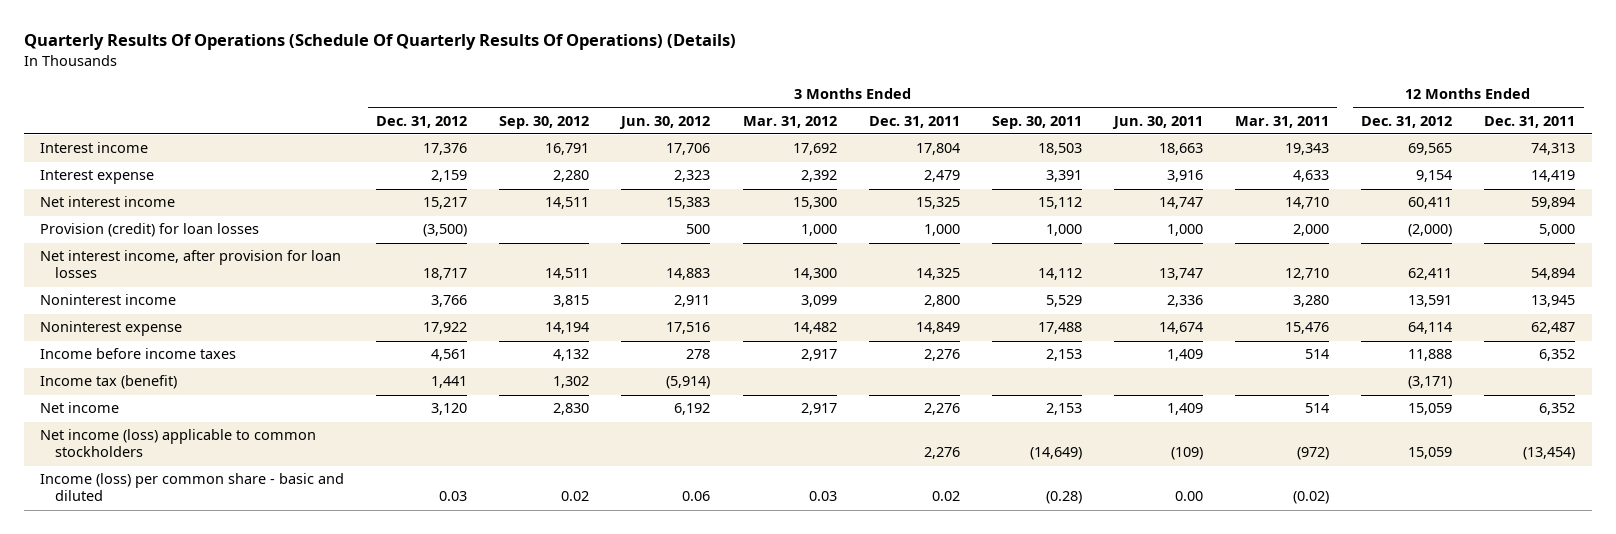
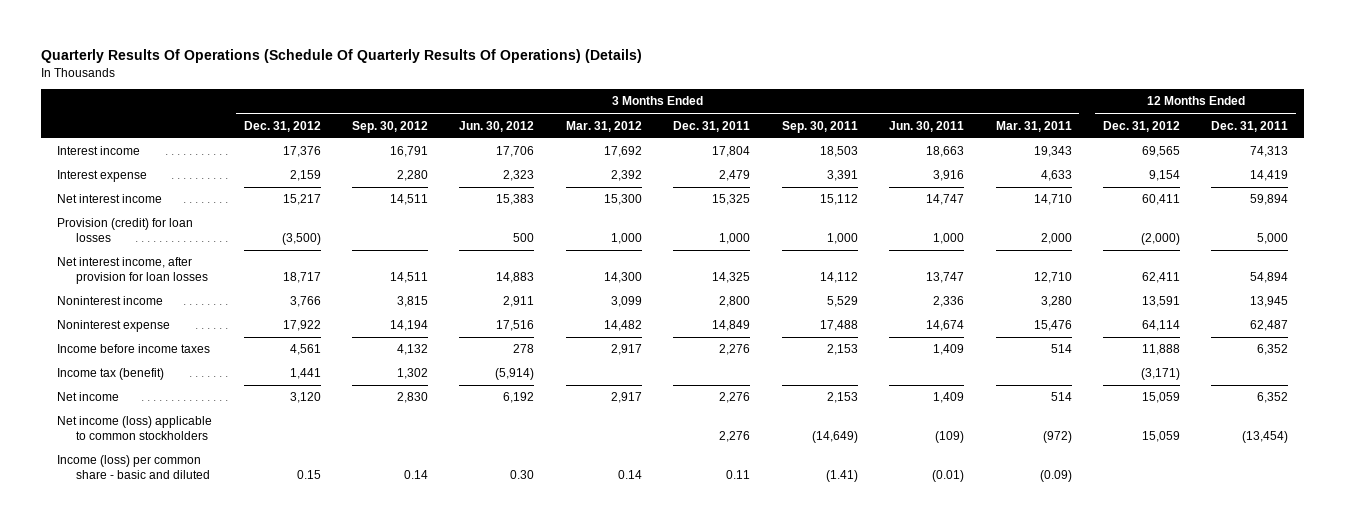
[439,491,468,502] 0.03 -> [296,470,321,480] 0.15
[561,491,590,502] 0.02 -> [403,470,428,480] 0.14
[682,491,711,502] 0.06 -> [510,470,535,480] 0.30
[808,491,837,502] 0.03 -> [617,470,642,480] 0.14
[931,491,960,502] 0.02 -> [726,470,751,480] 0.11
[1045,491,1082,505] (0.28) -> [825,470,858,483] (1.41)
[1175,491,1204,502] 0.00 -> [932,470,965,483] (0.01)
[1293,491,1330,505] (0.02) -> [1039,470,1072,483] (0.09)

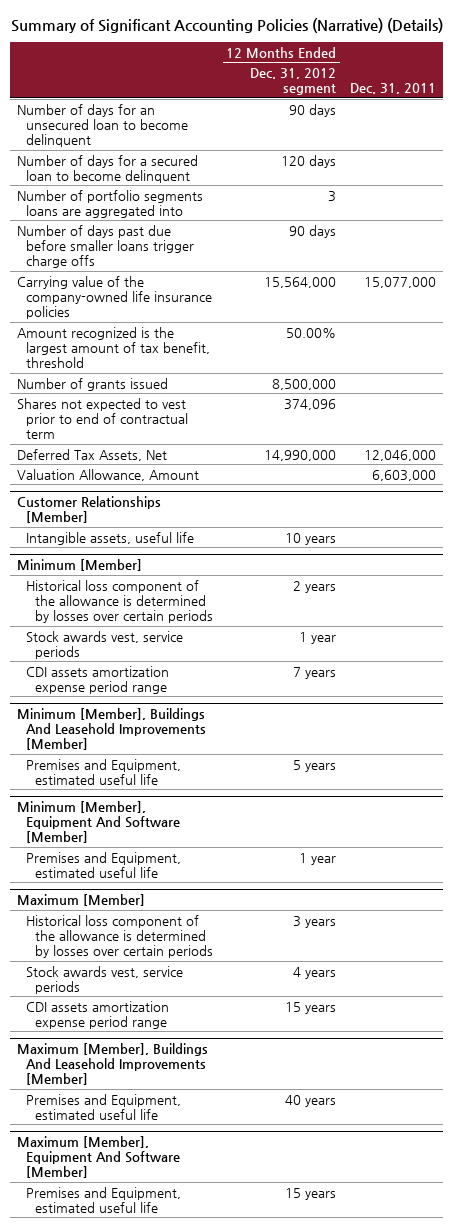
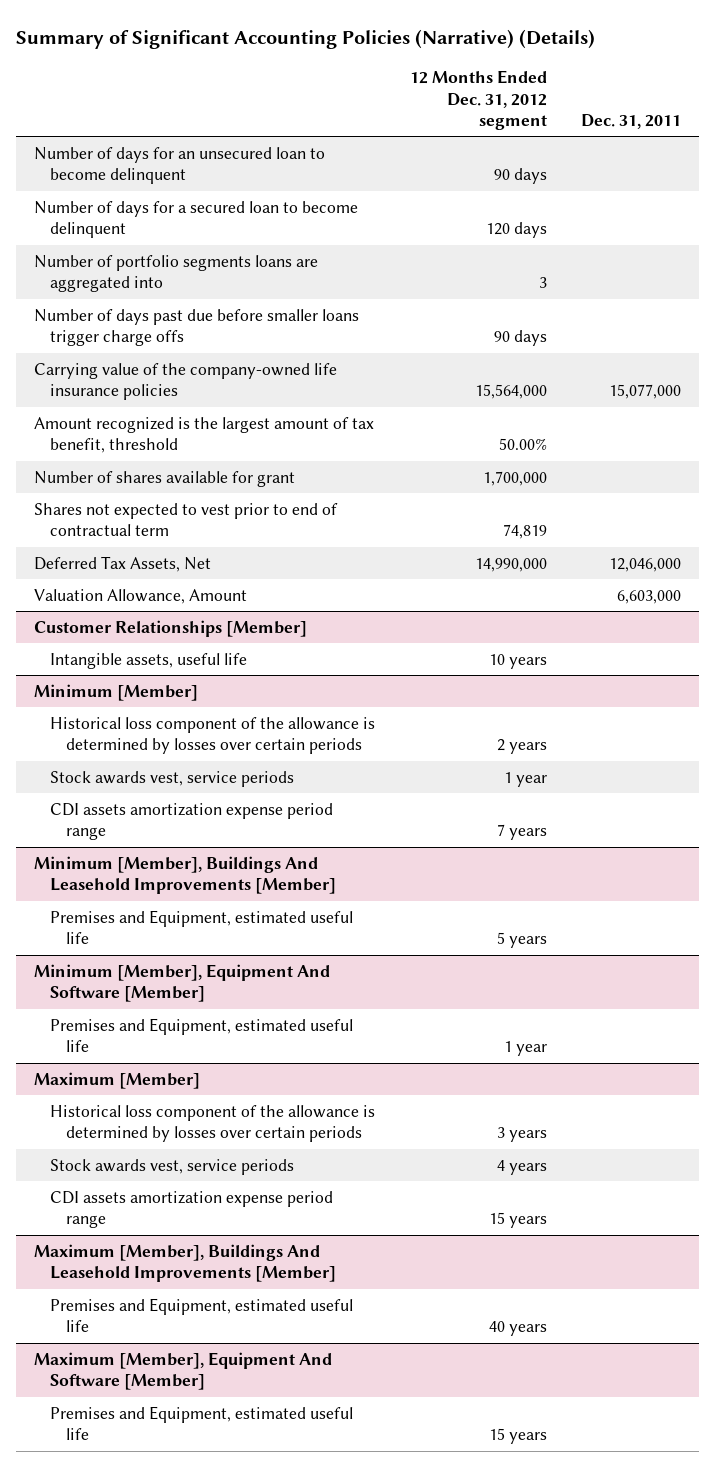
[17,377,169,391] Number of grants issued -> [33,470,295,487] Number of shares available for grant
[272,378,337,390] 8,500,000 -> [482,470,547,486] 1,700,000
[284,398,337,410] 374,096 -> [502,524,547,540] 74,819

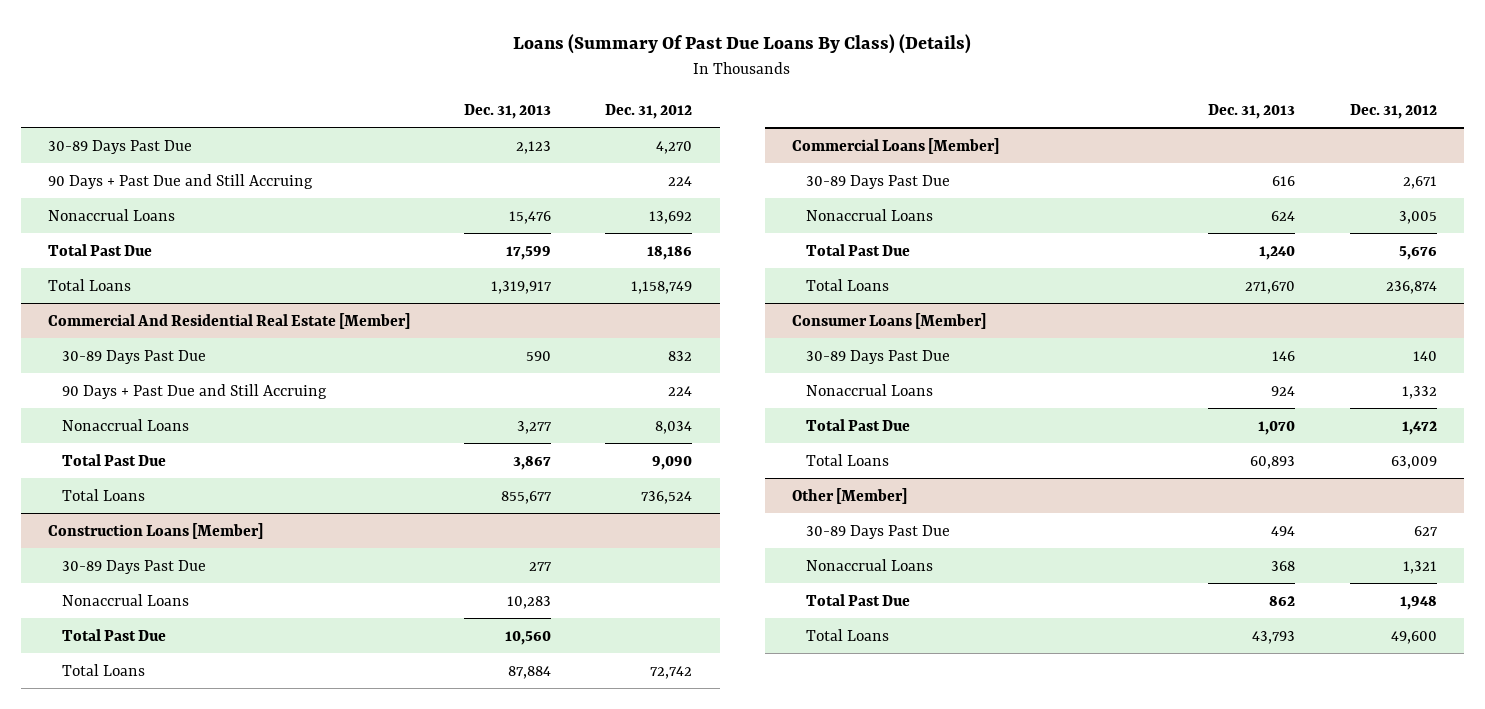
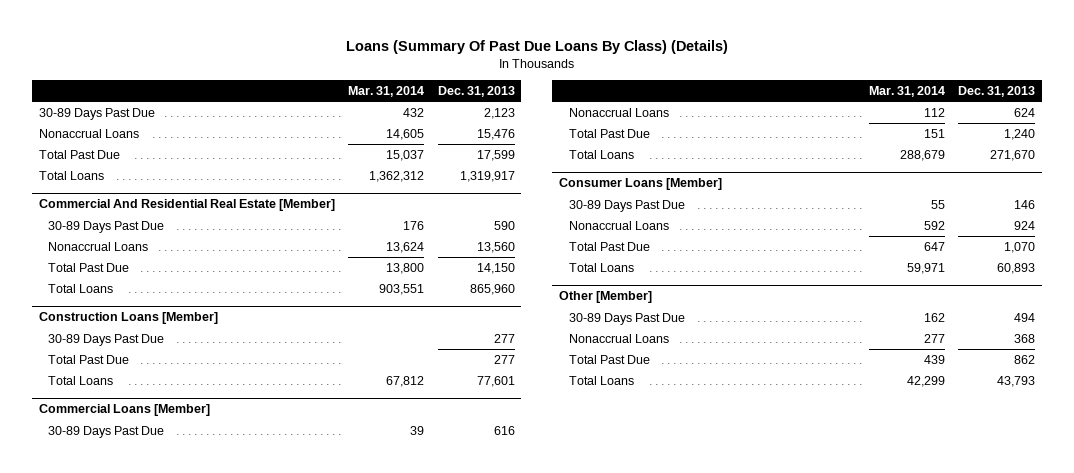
[605,103,693,119] Dec. 31, 2012 -> none
none -> [348,86,425,98] Mar. 31, 2014
[48,173,314,189] 90 Days + Past Due and Still Accruing -> none
[61,383,327,399] 90 Days + Past Due and Still Accruing -> none
[517,420,553,434] 3,277 -> [476,241,515,253] 13,560
[513,455,552,470] 3,867 -> [476,262,515,274] 14,150
[501,490,553,504] 855,677 -> [469,283,515,295] 865,960
[61,593,189,606] Nonaccrual Loans -> none
[505,630,552,645] 10,560 -> [493,354,515,364] 277
[508,665,552,679] 87,884 -> [476,375,515,387] 77,601

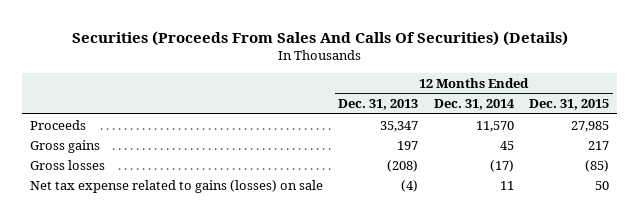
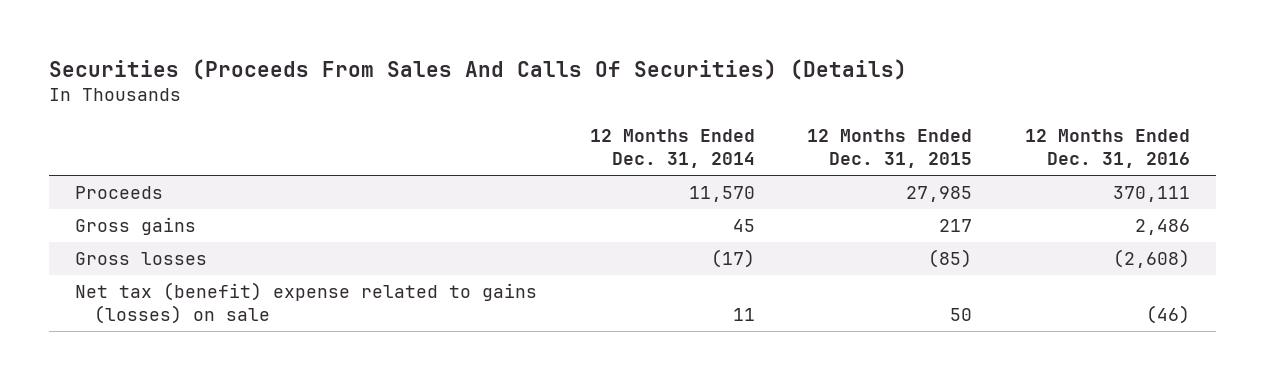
[338,99,419,111] Dec. 31, 2013 -> none
none -> [1024,129,1190,169] 12 Months Ended Dec. 31, 2016
[29,179,323,193] Net tax expense related to gains (losses) on sale -> [74,281,537,324] Net tax (benefit) expense related to gains (losses) on sale

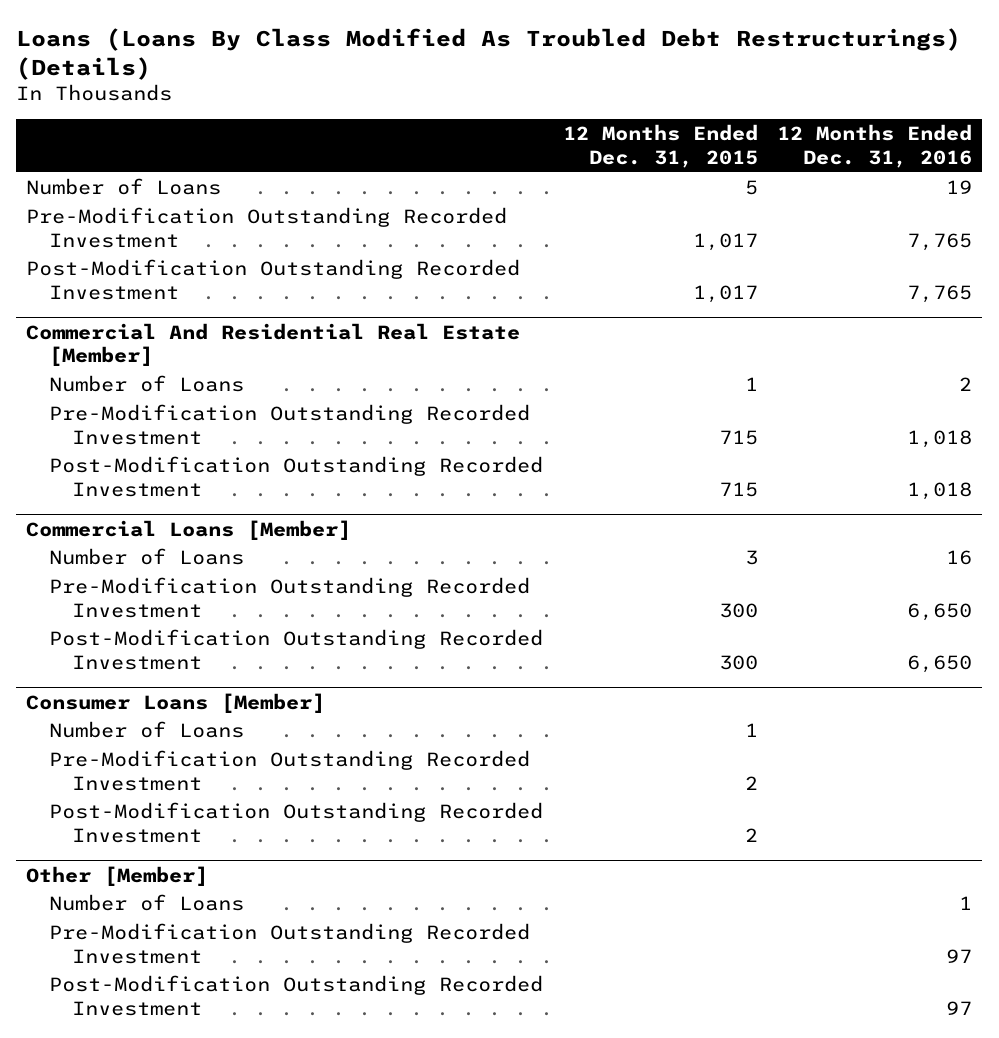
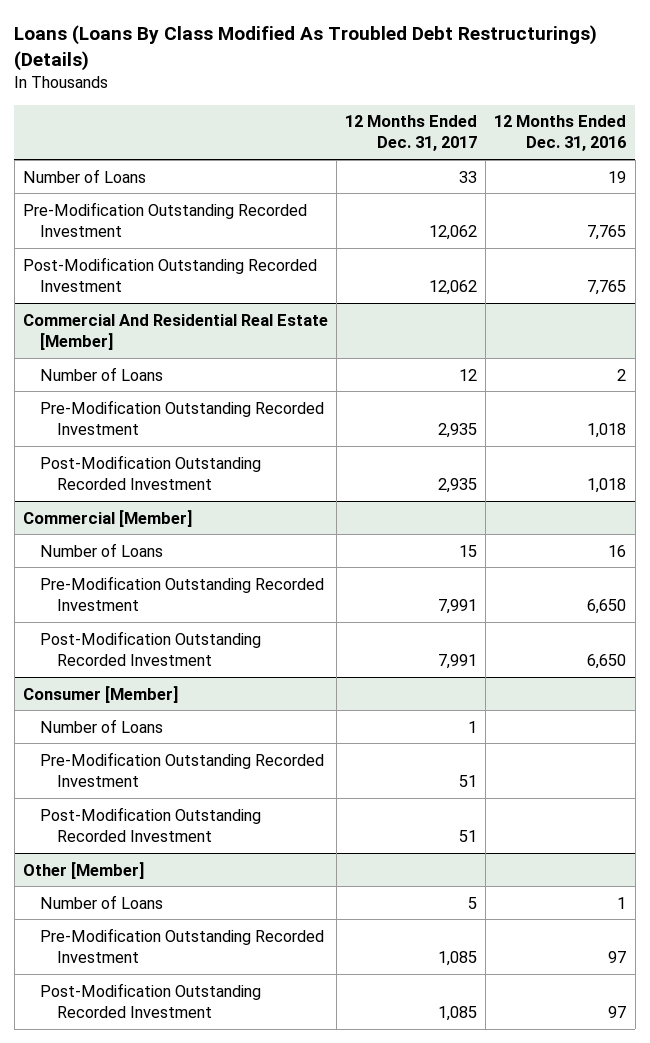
[562,124,758,168] 12 Months Ended Dec. 31, 2015 -> none
none -> [345,115,478,152] 12 Months Ended Dec. 31, 2017
[26,519,352,540] Commercial Loans [Member] -> [23,509,193,527] Commercial [Member]
[26,692,326,713] Consumer Loans [Member] -> [23,685,179,703] Consumer [Member]

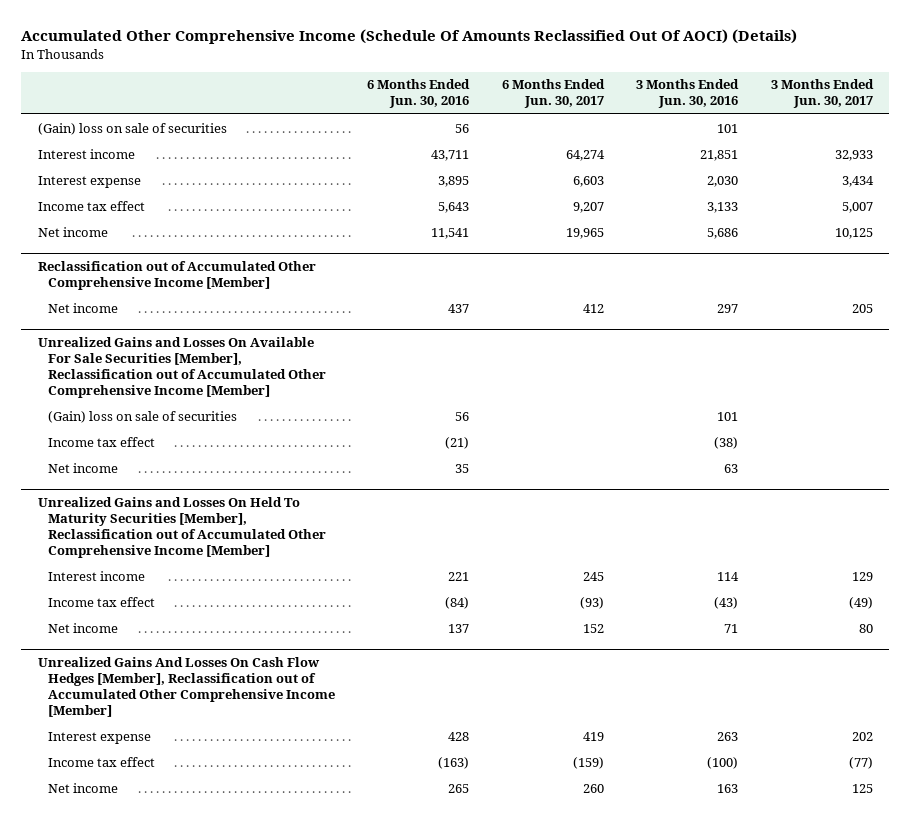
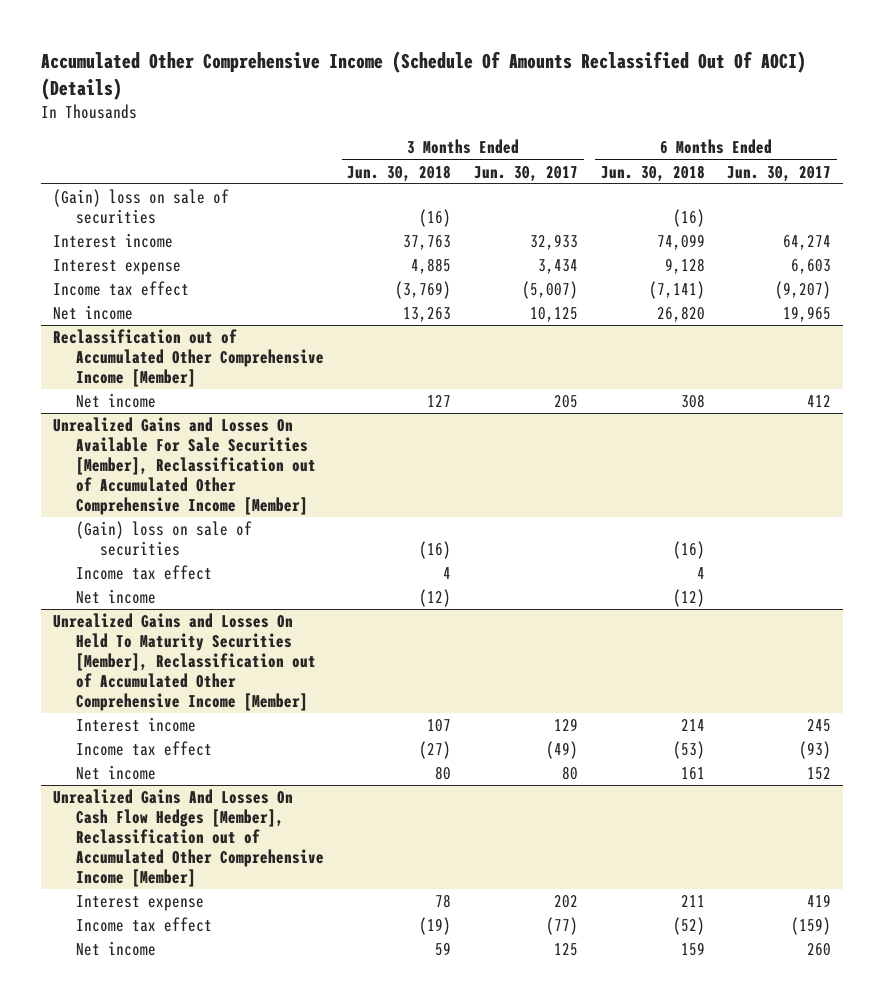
[367,79,471,109] 6 Months Ended Jun. 30, 2016 -> none
[636,79,740,109] 3 Months Ended Jun. 30, 2016 -> none
none -> [347,164,452,182] Jun. 30, 2018
none -> [600,164,705,182] Jun. 30, 2018
[572,201,604,213] 9,207 -> [775,281,832,300] (9,207)
[841,201,873,213] 5,007 -> [521,281,578,300] (5,007)

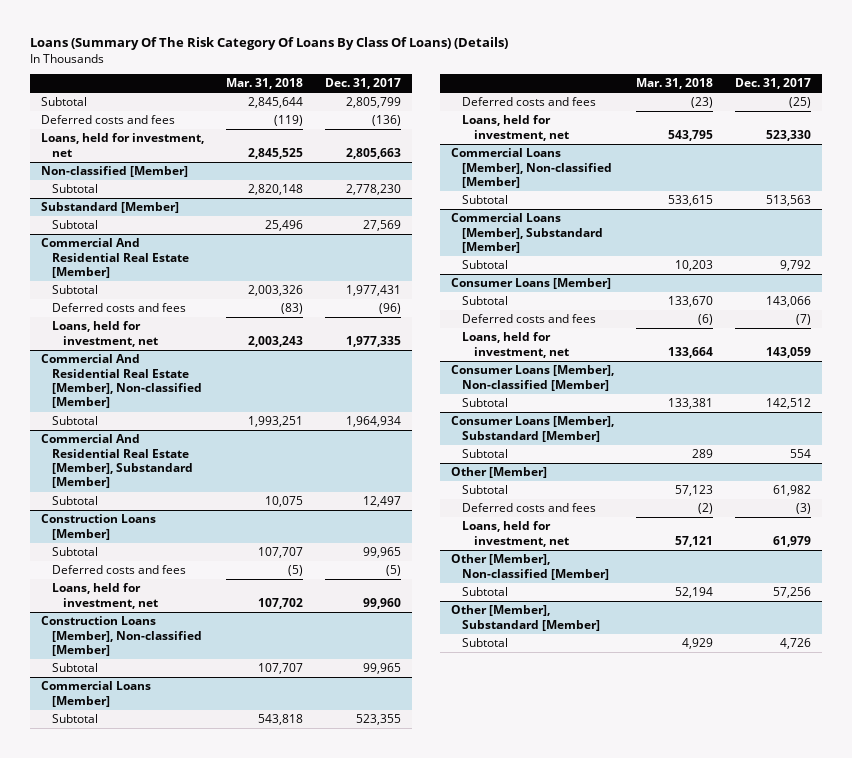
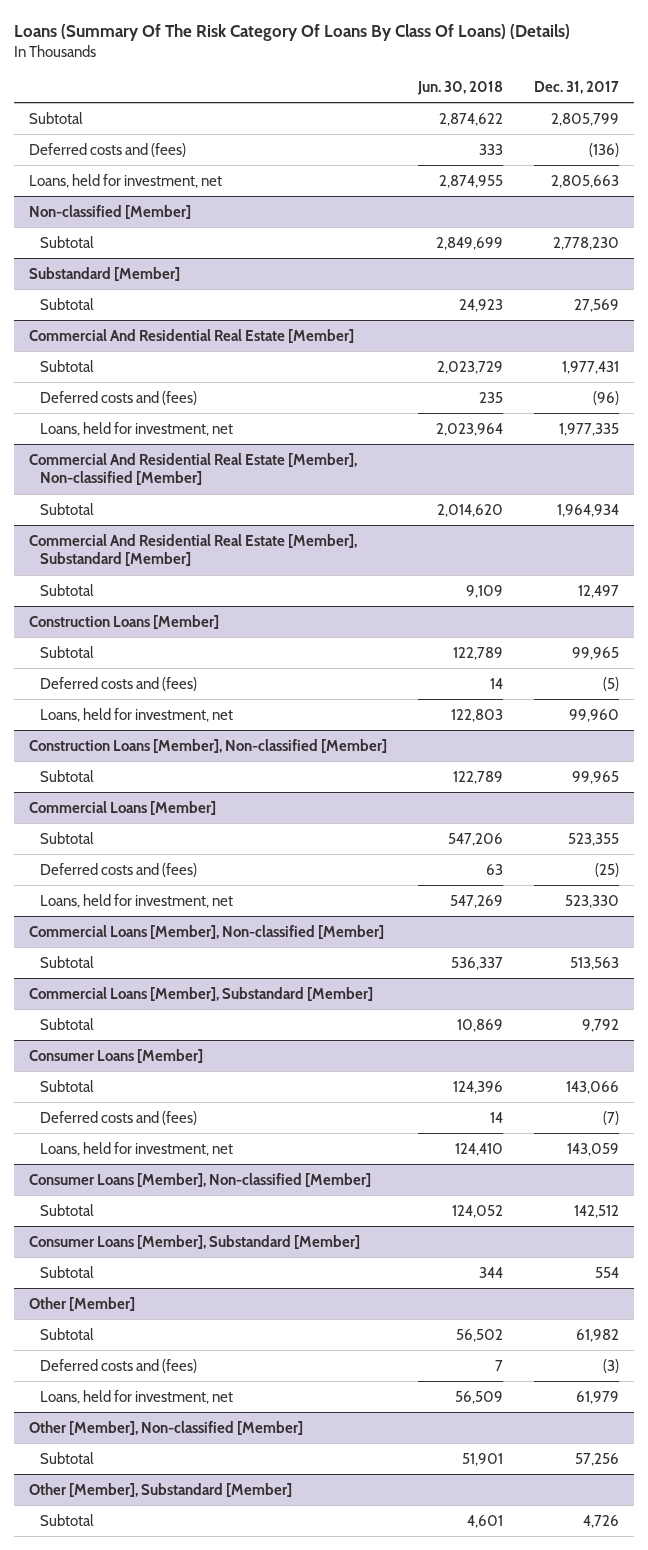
[225,78,303,90] Mar. 31, 2018 -> none
none -> [417,81,504,96] Jun. 30, 2018
[40,115,175,125] Deferred costs and fees -> [29,142,187,157] Deferred costs and (fees)
[51,303,186,313] Deferred costs and fees -> [39,390,197,405] Deferred costs and (fees)
[51,565,186,575] Deferred costs and fees -> [39,676,197,691] Deferred costs and (fees)
[462,97,597,107] Deferred costs and fees -> [39,862,197,877] Deferred costs and (fees)
[462,314,597,324] Deferred costs and fees -> [39,1110,197,1125] Deferred costs and (fees)
[462,503,597,513] Deferred costs and fees -> [39,1358,197,1373] Deferred costs and (fees)

